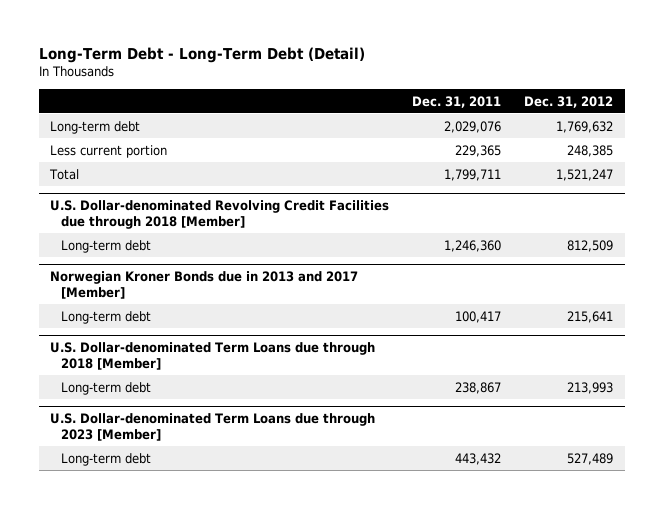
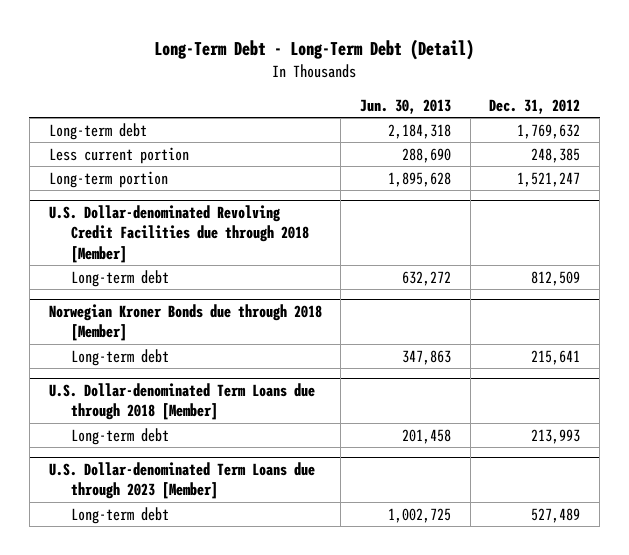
[412,95,502,108] Dec. 31, 2011 -> none
none -> [359,98,451,114] Jun. 30, 2013
[49,168,80,180] Total -> [48,170,168,188] Long-term portion
[50,271,359,300] Norwegian Kroner Bonds due in 2013 and 2017 [Member] -> none
none -> [48,304,322,342] Norwegian Kroner Bonds due through 2018 [Member]

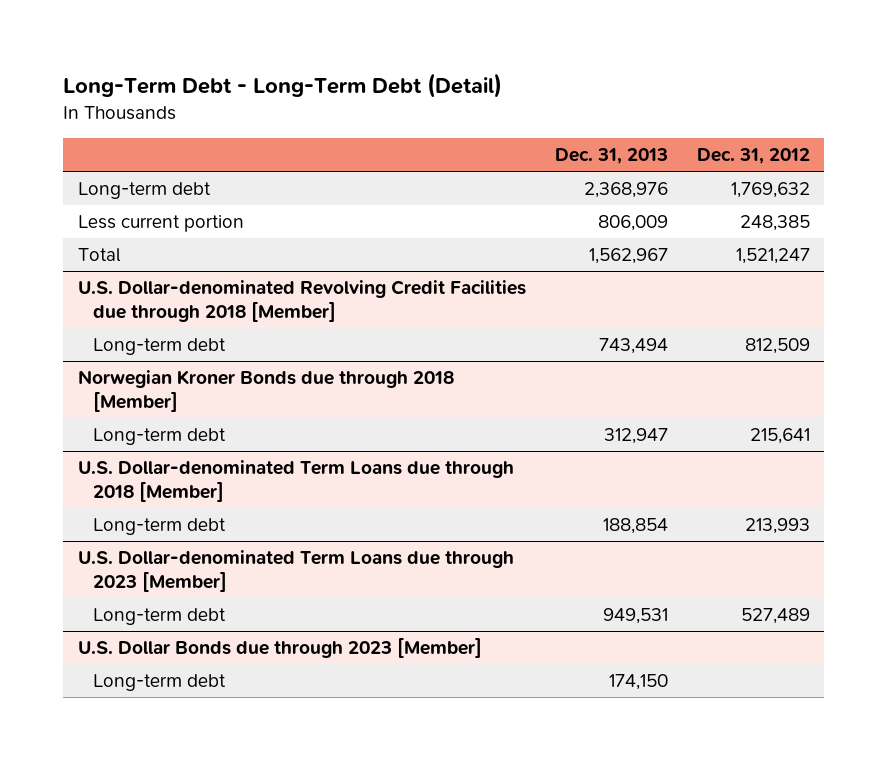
[359,98,451,114] Jun. 30, 2013 -> none
none -> [554,148,668,165] Dec. 31, 2013
[48,170,168,188] Long-term portion -> [77,247,121,262] Total
none -> [77,637,482,658] U.S. Dollar Bonds due through 2023 [Member]
none -> [92,673,226,691] Long-term debt

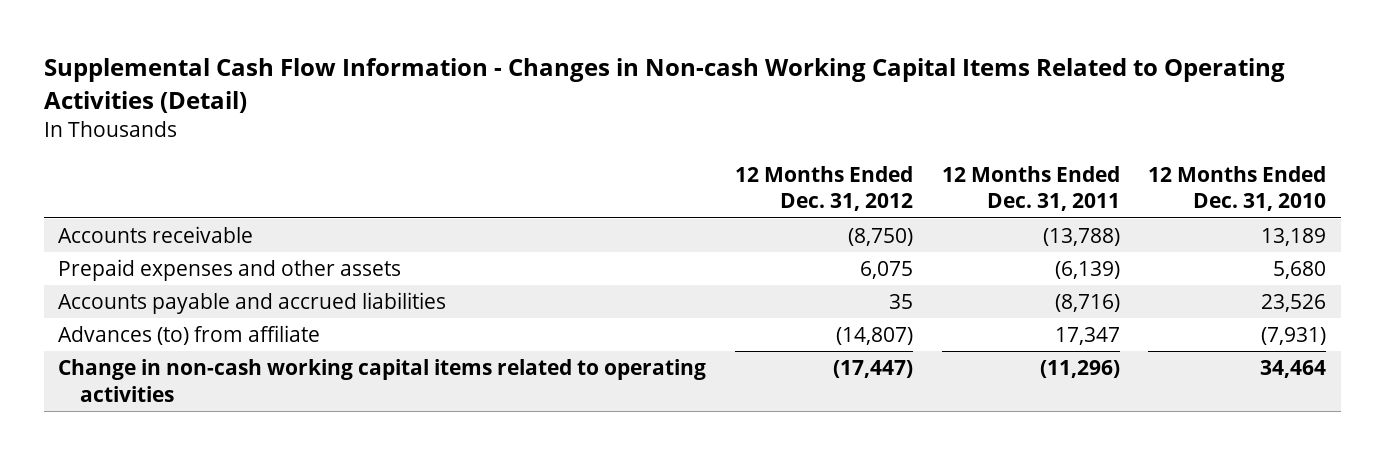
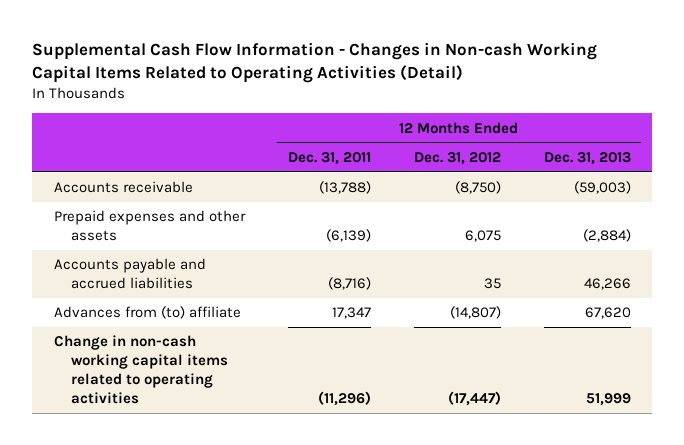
[1148,165,1327,212] 12 Months Ended Dec. 31, 2010 -> none
none -> [543,151,631,165] Dec. 31, 2013
[58,324,321,345] Advances (to) from affiliate -> [53,306,241,320] Advances from (to) affiliate

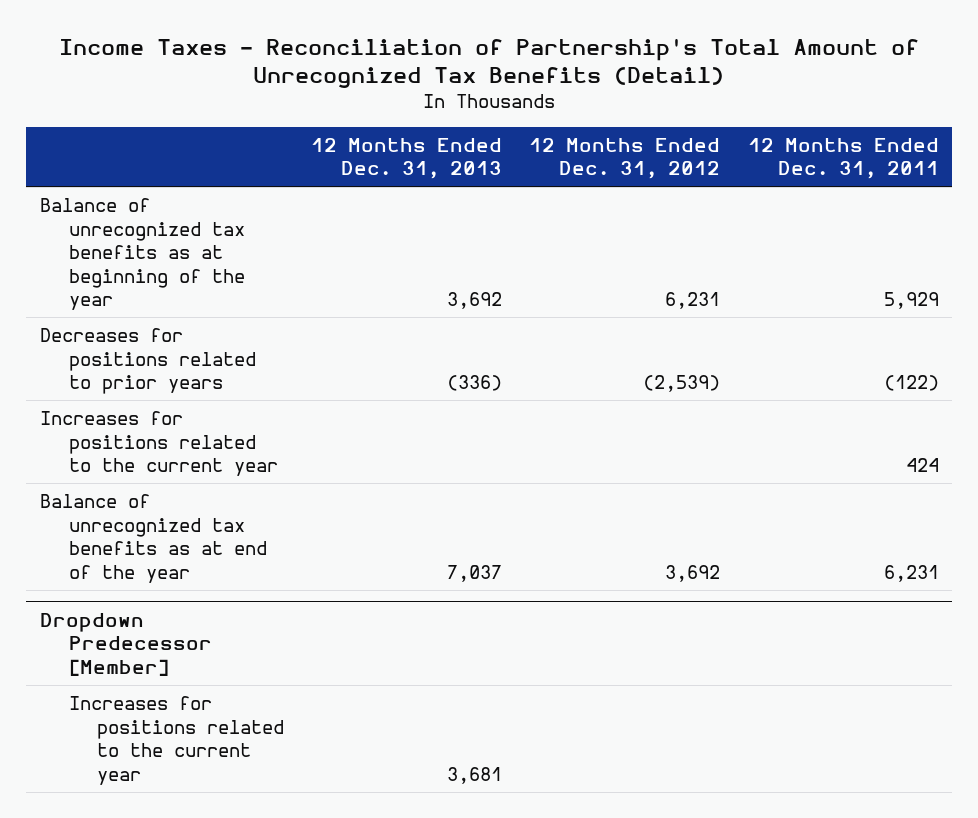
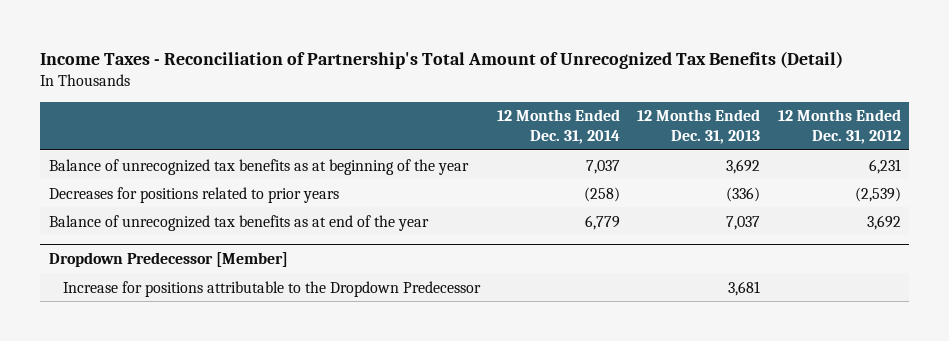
[747,137,939,180] 12 Months Ended Dec. 31, 2011 -> none
none -> [497,109,621,145] 12 Months Ended Dec. 31, 2014
[39,410,278,477] Increases for positions related to the current year -> none
[68,695,285,785] Increases for positions related to the current year -> [63,280,482,297] Increase for positions attributable to the Dropdown Predecessor

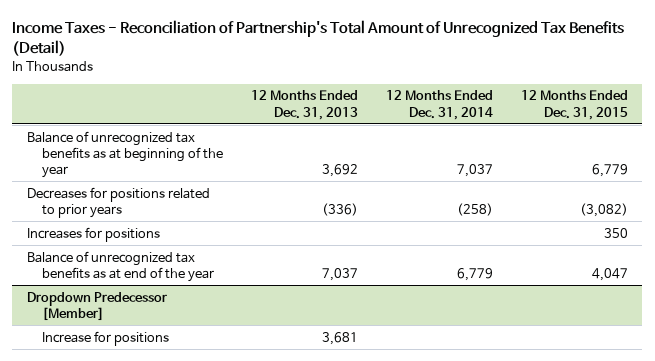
[777,109,901,145] 12 Months Ended Dec. 31, 2012 -> none
none -> [521,90,629,120] 12 Months Ended Dec. 31, 2015
none -> [26,226,160,242] Increases for positions
[63,280,482,297] Increase for positions attributable to the Dropdown Predecessor -> [41,330,169,346] Increase for positions

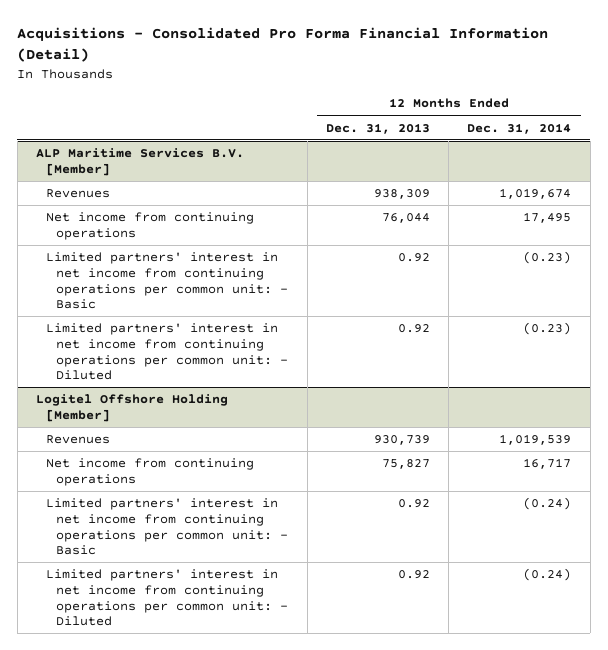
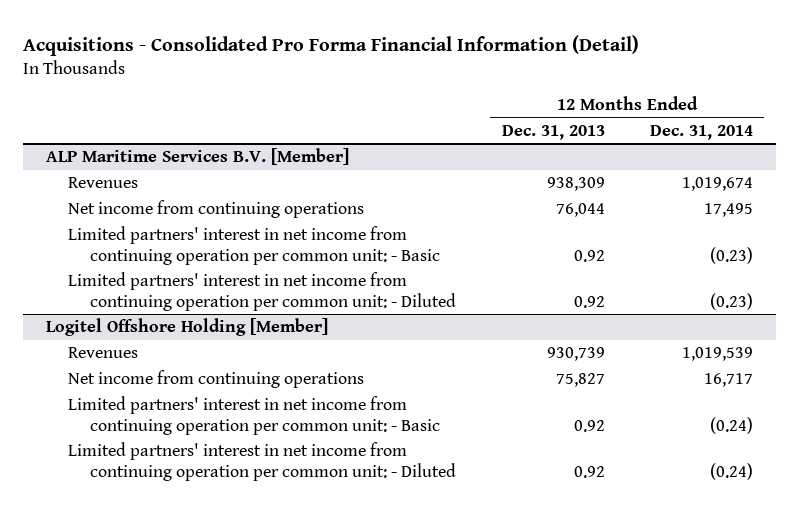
[46,252,289,310] Limited partners' interest in net income from continuing operations per common unit: - Basic -> [68,226,441,265] Limited partners' interest in net income from continuing operation per common unit: - Basic
[46,323,289,381] Limited partners' interest in net income from continuing operations per common unit: - Diluted -> [68,272,457,311] Limited partners' interest in net income from continuing operation per common unit: - Diluted
[46,498,289,556] Limited partners' interest in net income from continuing operations per common unit: - Basic -> [68,396,441,435] Limited partners' interest in net income from continuing operation per common unit: - Basic
[46,569,289,627] Limited partners' interest in net income from continuing operations per common unit: - Diluted -> [68,442,457,481] Limited partners' interest in net income from continuing operation per common unit: - Diluted

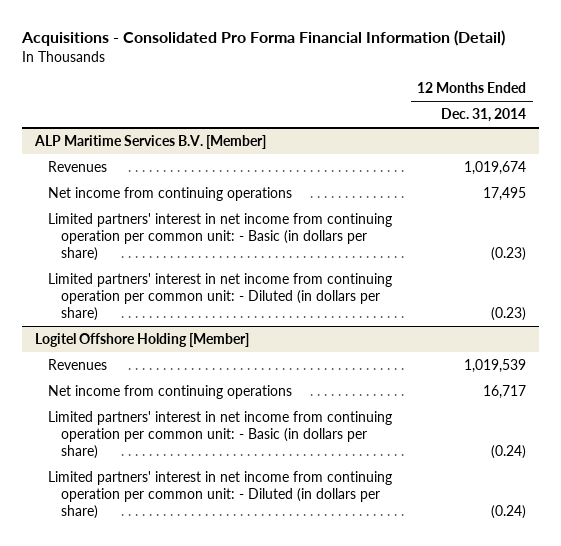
[501,124,605,140] Dec. 31, 2013 -> none
[68,226,441,265] Limited partners' interest in net income from continuing operation per common unit: - Basic -> [47,212,392,261] Limited partners' interest in net income from continuing operation per common unit: - Basic (in dollars per share)
[68,272,457,311] Limited partners' interest in net income from continuing operation per common unit: - Diluted -> [47,272,392,321] Limited partners' interest in net income from continuing operation per common unit: - Diluted (in dollars per share)
[68,396,441,435] Limited partners' interest in net income from continuing operation per common unit: - Basic -> [47,410,392,459] Limited partners' interest in net income from continuing operation per common unit: - Basic (in dollars per share)
[68,442,457,481] Limited partners' interest in net income from continuing operation per common unit: - Diluted -> [47,470,392,519] Limited partners' interest in net income from continuing operation per common unit: - Diluted (in dollars per share)

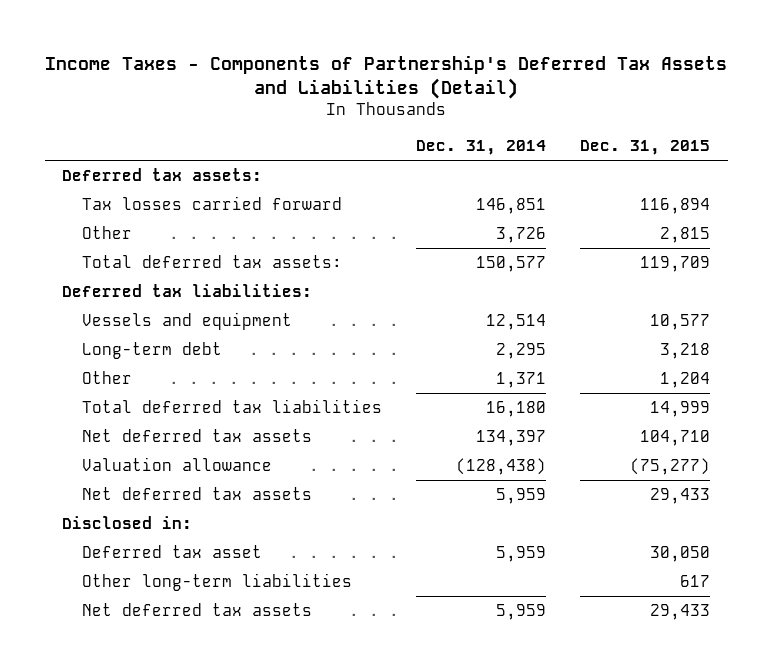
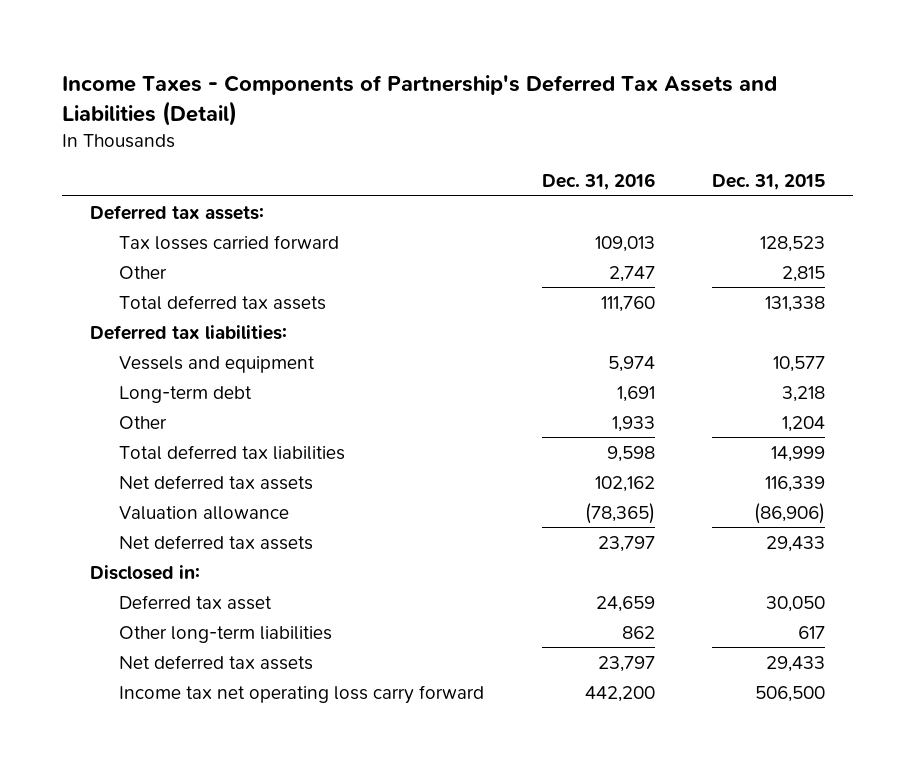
[416,140,547,156] Dec. 31, 2014 -> none
none -> [541,173,655,191] Dec. 31, 2016
[640,198,711,215] 116,894 -> [759,235,825,252] 128,523
[81,255,342,269] Total deferred tax assets: -> [119,294,327,310] Total deferred tax assets
[640,256,711,273] 119,709 -> [764,295,825,312] 131,338
[640,430,711,447] 104,710 -> [764,475,825,492] 116,339
[630,458,711,476] (75,277) -> [753,502,825,524] (86,906)
none -> [119,684,485,704] Income tax net operating loss carry forward

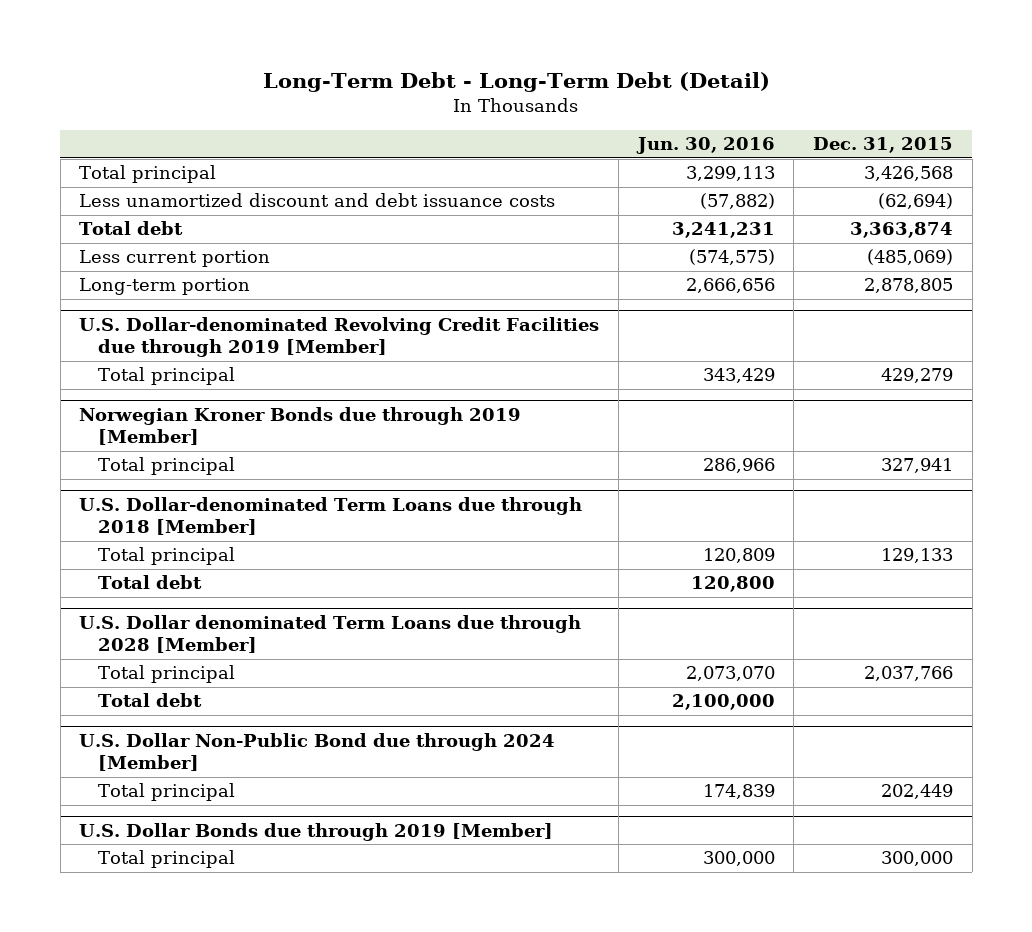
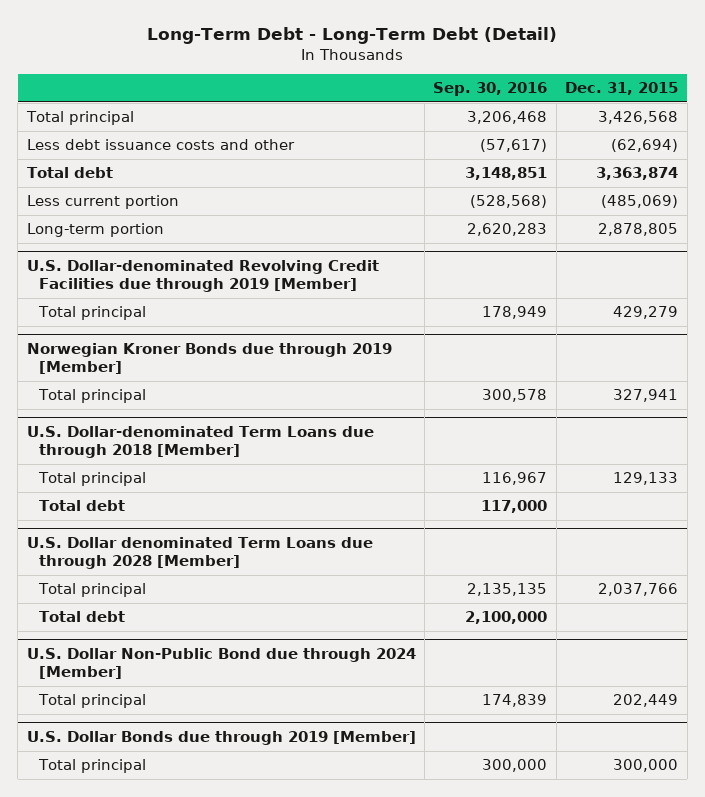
[635,137,775,155] Jun. 30, 2016 -> none
none -> [433,82,548,97] Sep. 30, 2016
[79,193,556,208] Less unamortized discount and debt issuance costs -> [26,139,295,151] Less debt issuance costs and other

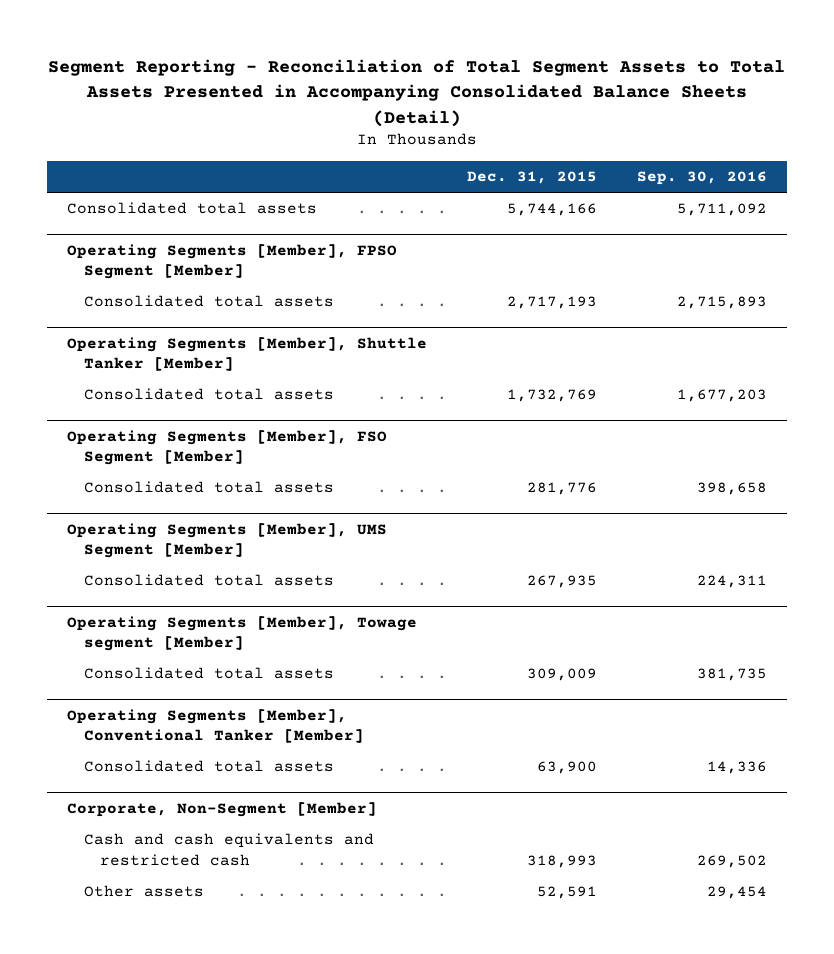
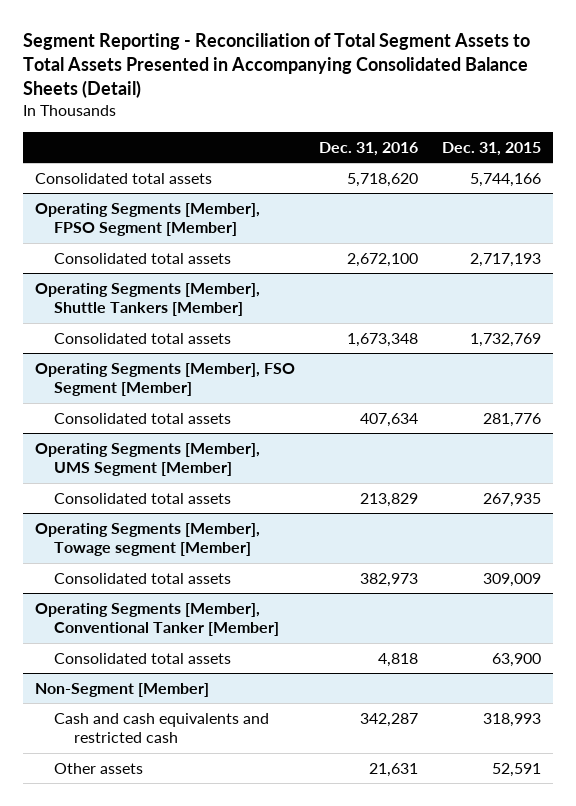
[636,171,767,186] Sep. 30, 2016 -> none
none -> [318,141,418,156] Dec. 31, 2016
[67,336,428,372] Operating Segments [Member], Shuttle Tanker [Member] -> [35,282,261,317] Operating Segments [Member], Shuttle Tankers [Member]
[67,801,378,817] Corporate, Non-Segment [Member] -> [35,682,210,697] Non-Segment [Member]

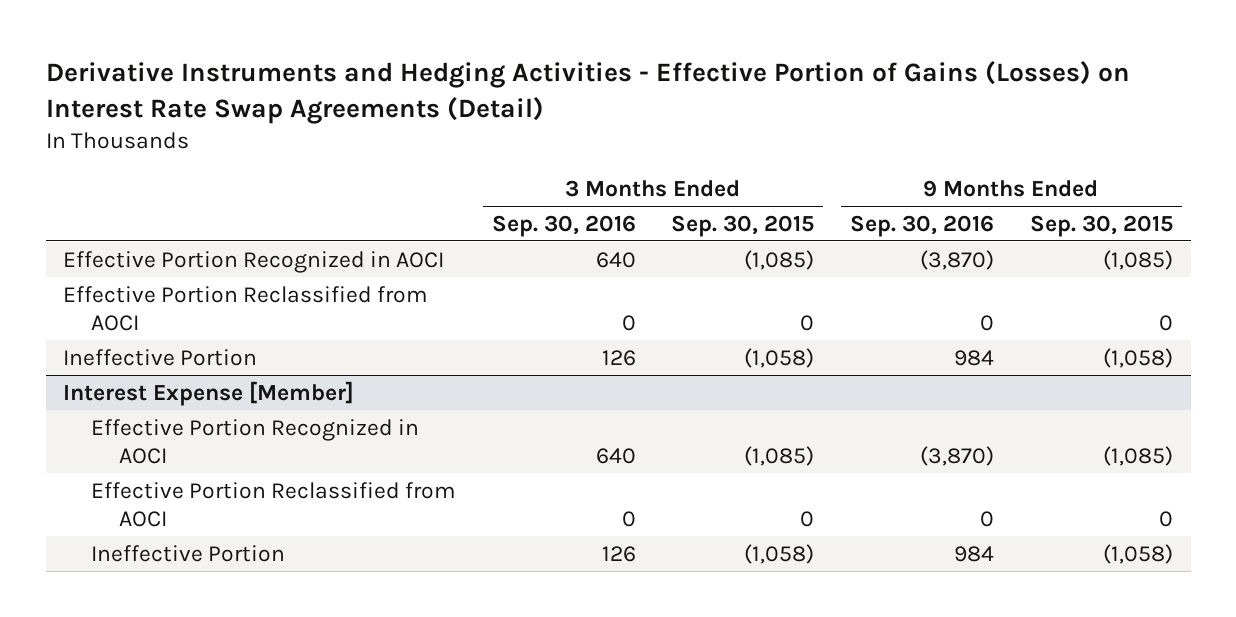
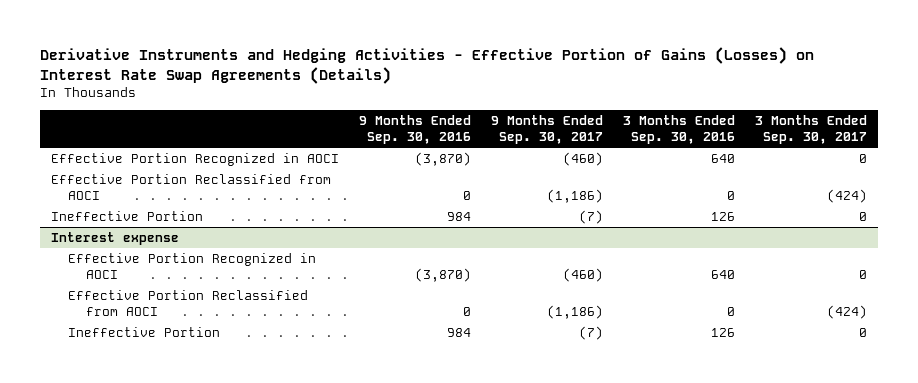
[45,61,1130,125] Derivative Instruments and Hedging Activities - Effective Portion of Gains (Losses) on Interest Rate Swap Agreements (Detail) -> [40,47,815,84] Derivative Instruments and Hedging Activities - Effective Portion of Gains (Losses) on Interest Rate Swap Agreements (Details)
[671,214,815,237] Sep. 30, 2015 -> none
[1029,214,1173,237] Sep. 30, 2015 -> none
none -> [490,114,603,145] 9 Months Ended Sep. 30, 2017
none -> [755,114,868,145] 3 Months Ended Sep. 30, 2017
[63,380,355,406] Interest Expense [Member] -> [50,232,179,246] Interest expense

